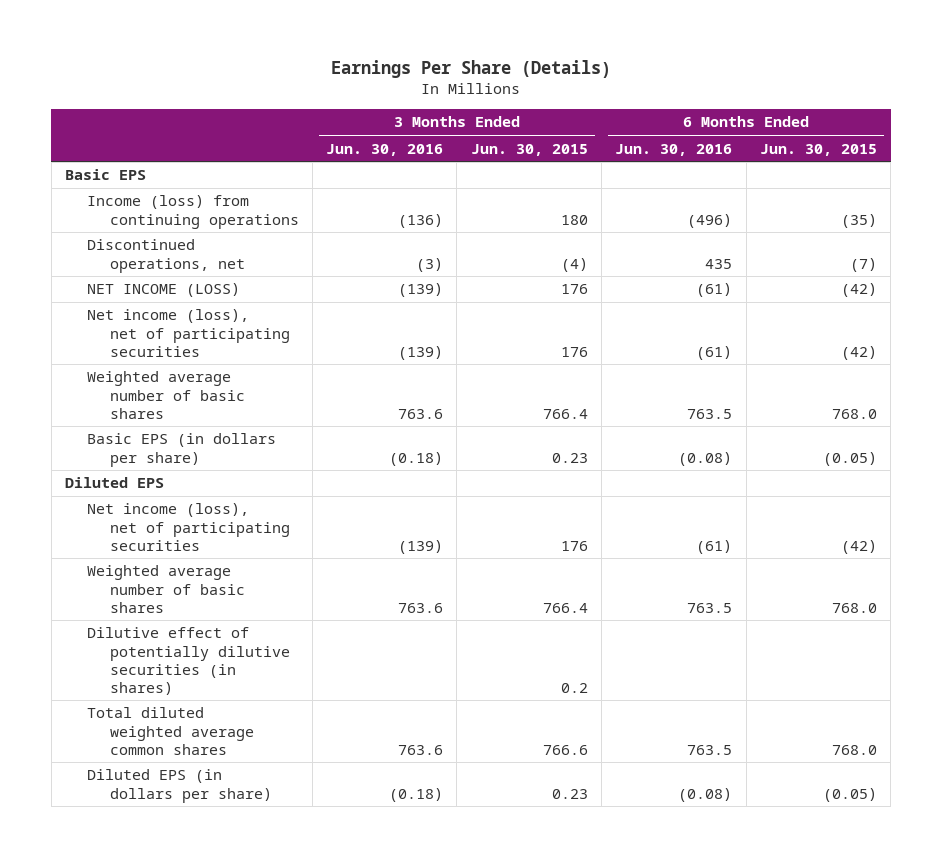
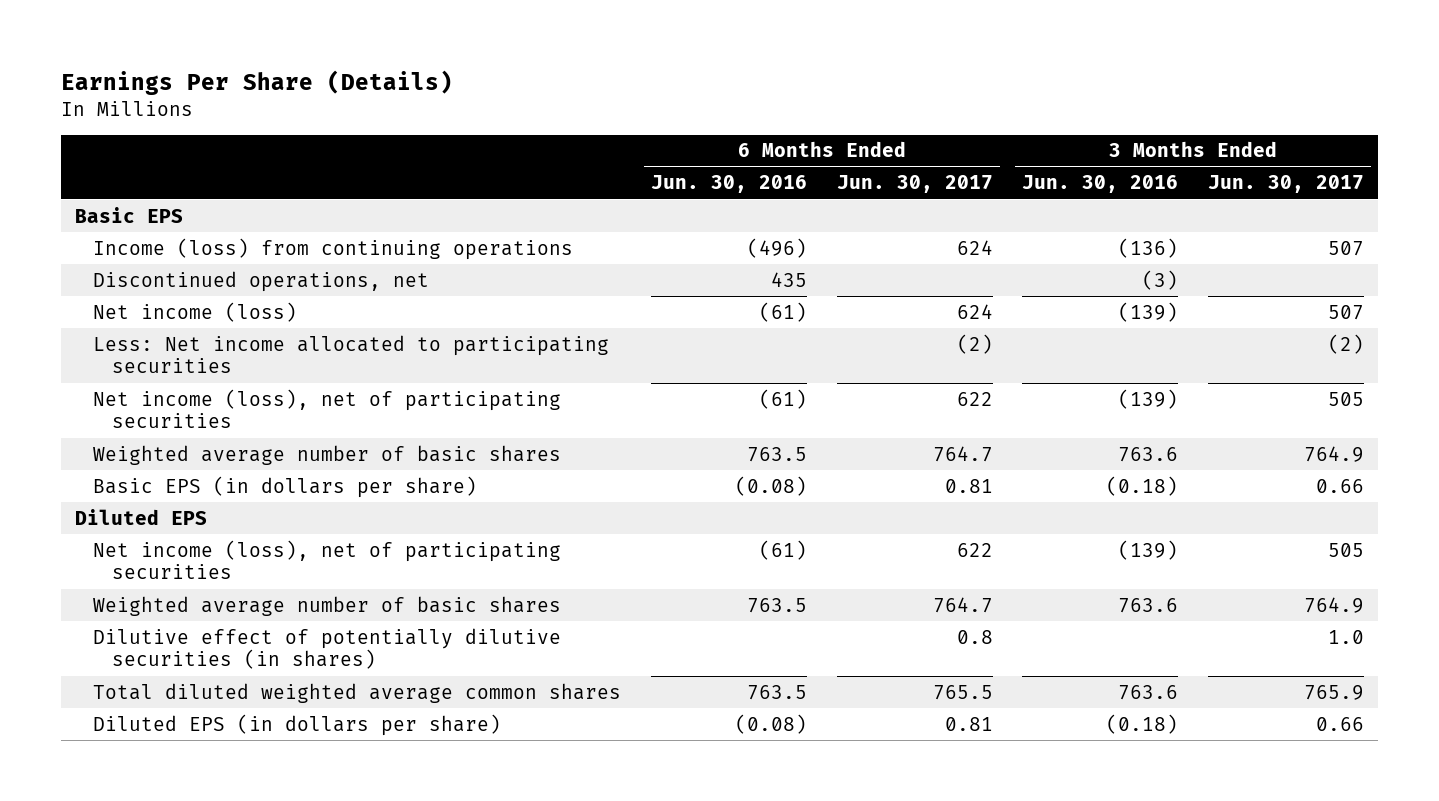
[470,143,588,156] Jun. 30, 2015 -> none
[759,143,877,156] Jun. 30, 2015 -> none
none -> [836,175,993,194] Jun. 30, 2017
none -> [1207,175,1364,194] Jun. 30, 2017
[87,283,241,298] NET INCOME (LOSS) -> [93,301,298,322] Net income (loss)
none -> [93,334,610,374] Less: Net income allocated to participating securities

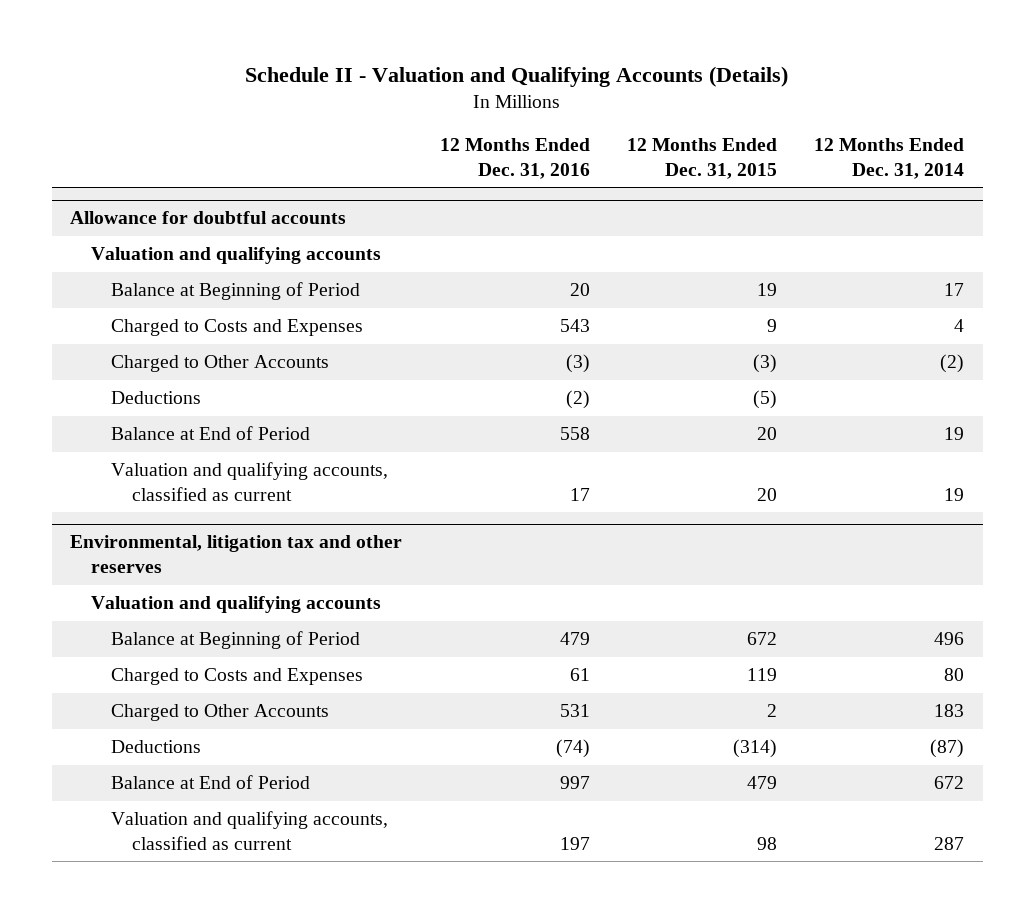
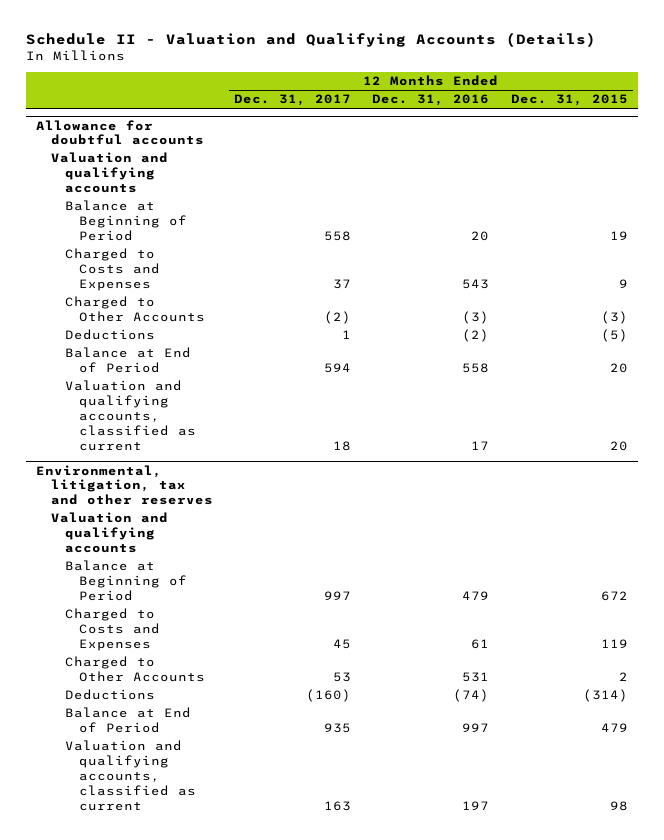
[814,138,965,179] 12 Months Ended Dec. 31, 2014 -> none
none -> [234,94,352,107] Dec. 31, 2017
[70,535,403,574] Environmental, litigation tax and other reserves -> [36,464,213,506] Environmental, litigation, tax and other reserves

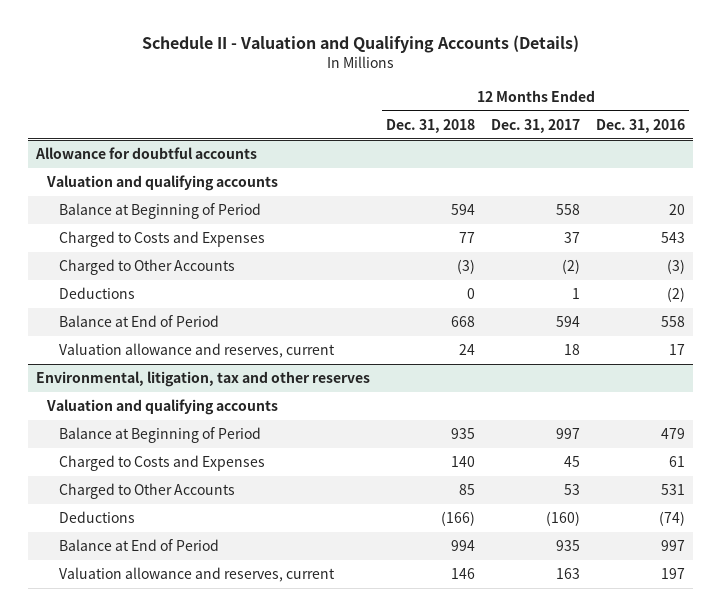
[510,94,628,107] Dec. 31, 2015 -> none
none -> [385,118,475,133] Dec. 31, 2018
[65,380,197,451] Valuation and qualifying accounts, classified as current -> [59,343,336,359] Valuation allowance and reserves, current
[65,740,197,811] Valuation and qualifying accounts, classified as current -> [59,567,336,583] Valuation allowance and reserves, current

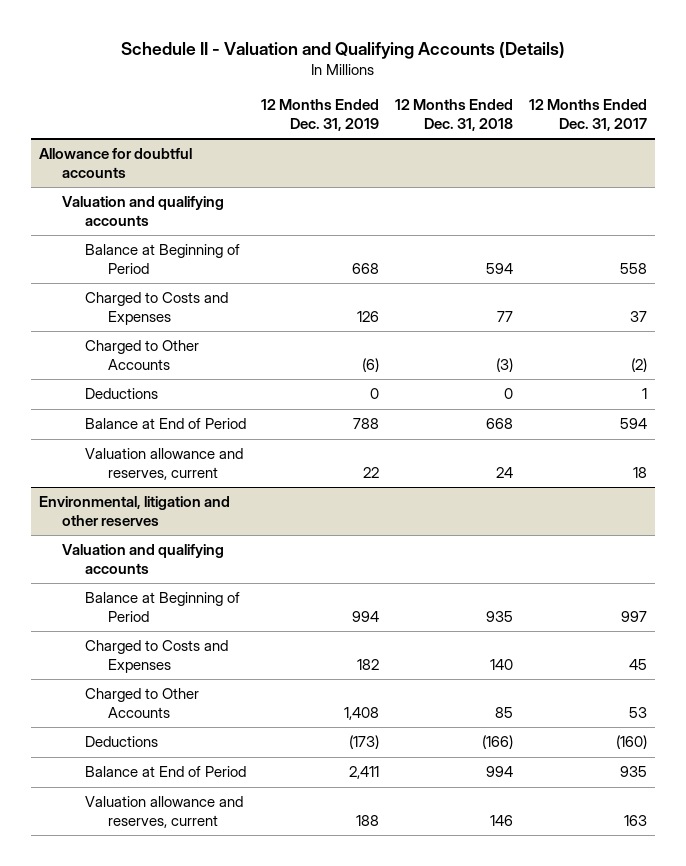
[596,118,686,133] Dec. 31, 2016 -> none
none -> [261,99,380,131] 12 Months Ended Dec. 31, 2019
[35,371,370,388] Environmental, litigation, tax and other reserves -> [39,496,231,526] Environmental, litigation and other reserves

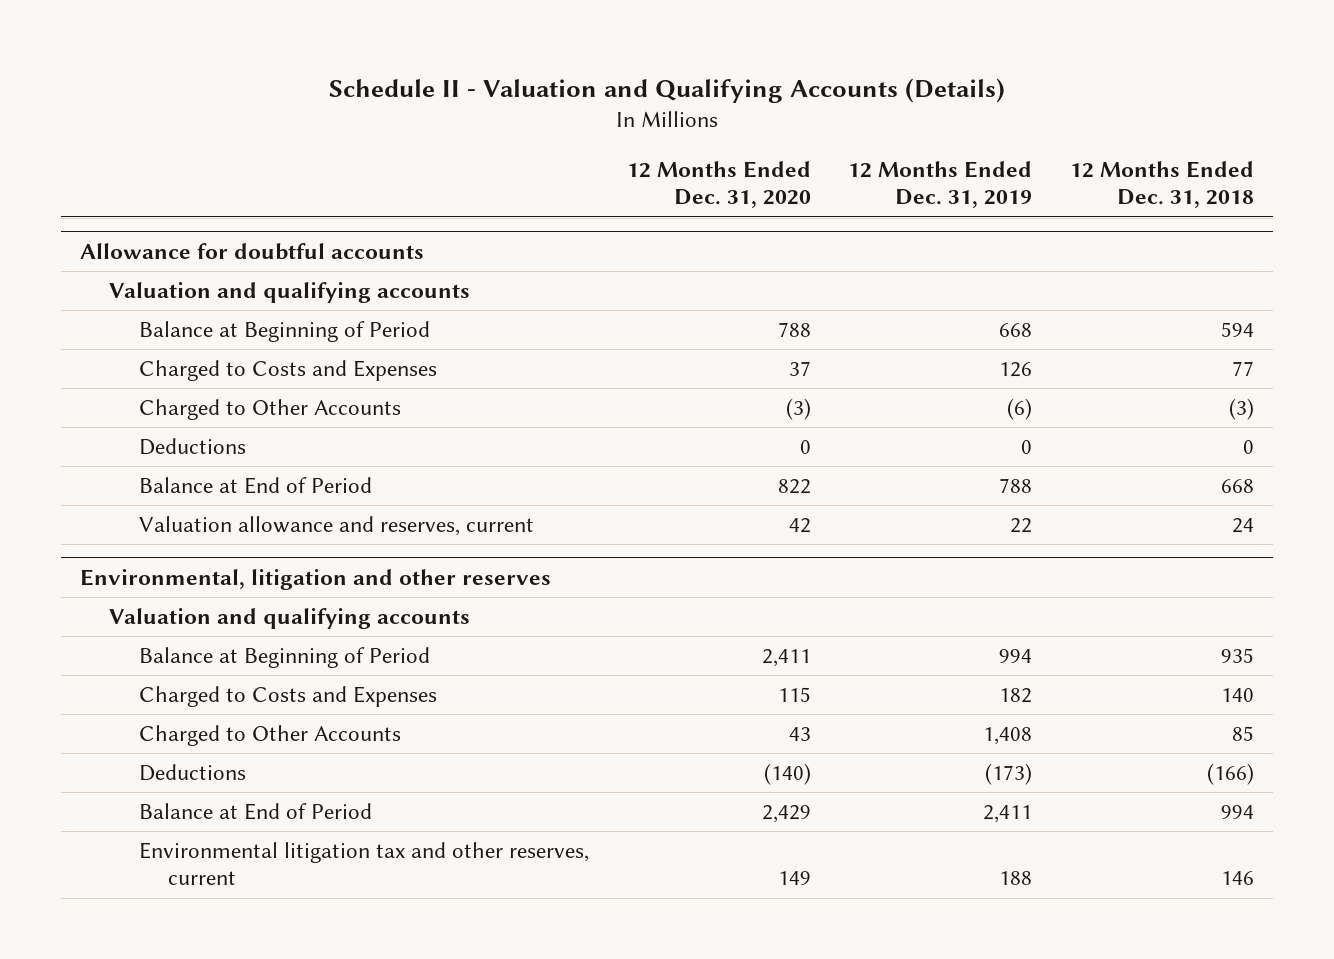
[528,99,647,131] 12 Months Ended Dec. 31, 2017 -> none
none -> [626,161,811,209] 12 Months Ended Dec. 31, 2020
[84,796,243,828] Valuation allowance and reserves, current -> [138,841,589,886] Environmental litigation tax and other reserves, current

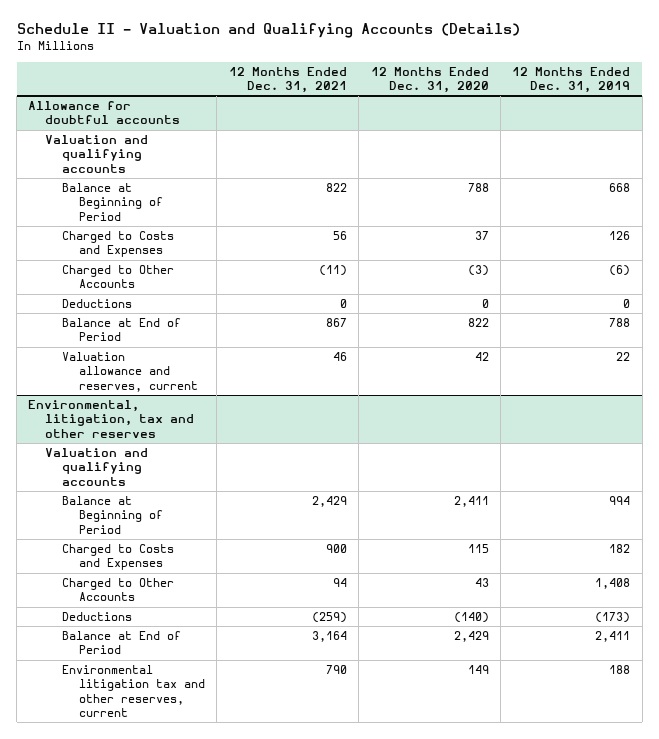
[1069,161,1254,209] 12 Months Ended Dec. 31, 2018 -> none
none -> [228,66,347,93] 12 Months Ended Dec. 31, 2021
[80,568,552,590] Environmental, litigation and other reserves -> [28,400,195,438] Environmental, litigation, tax and other reserves

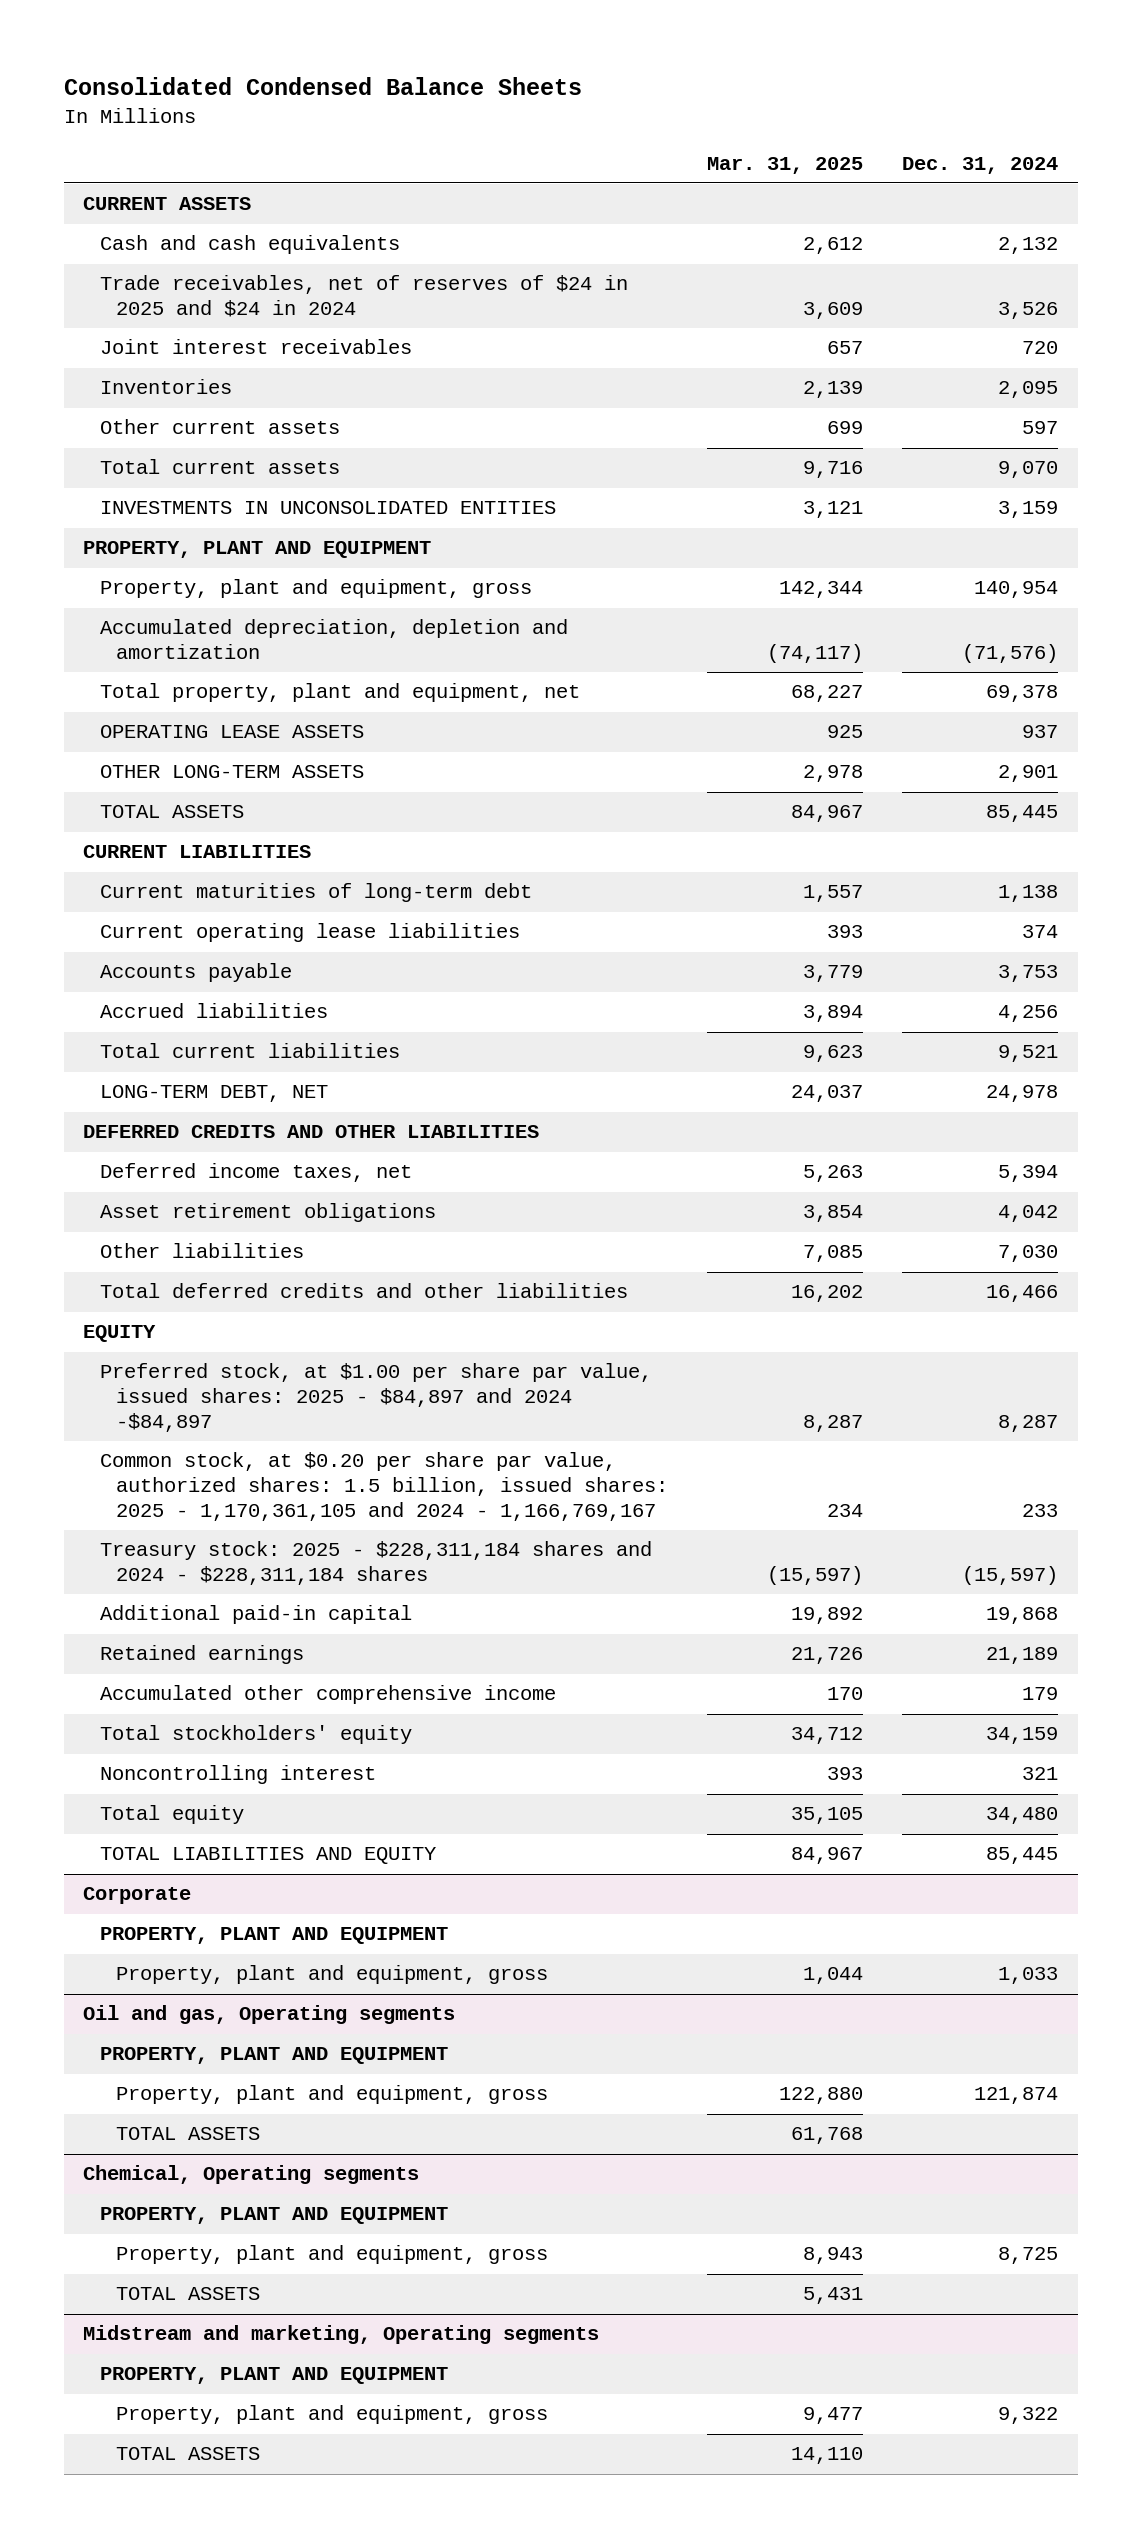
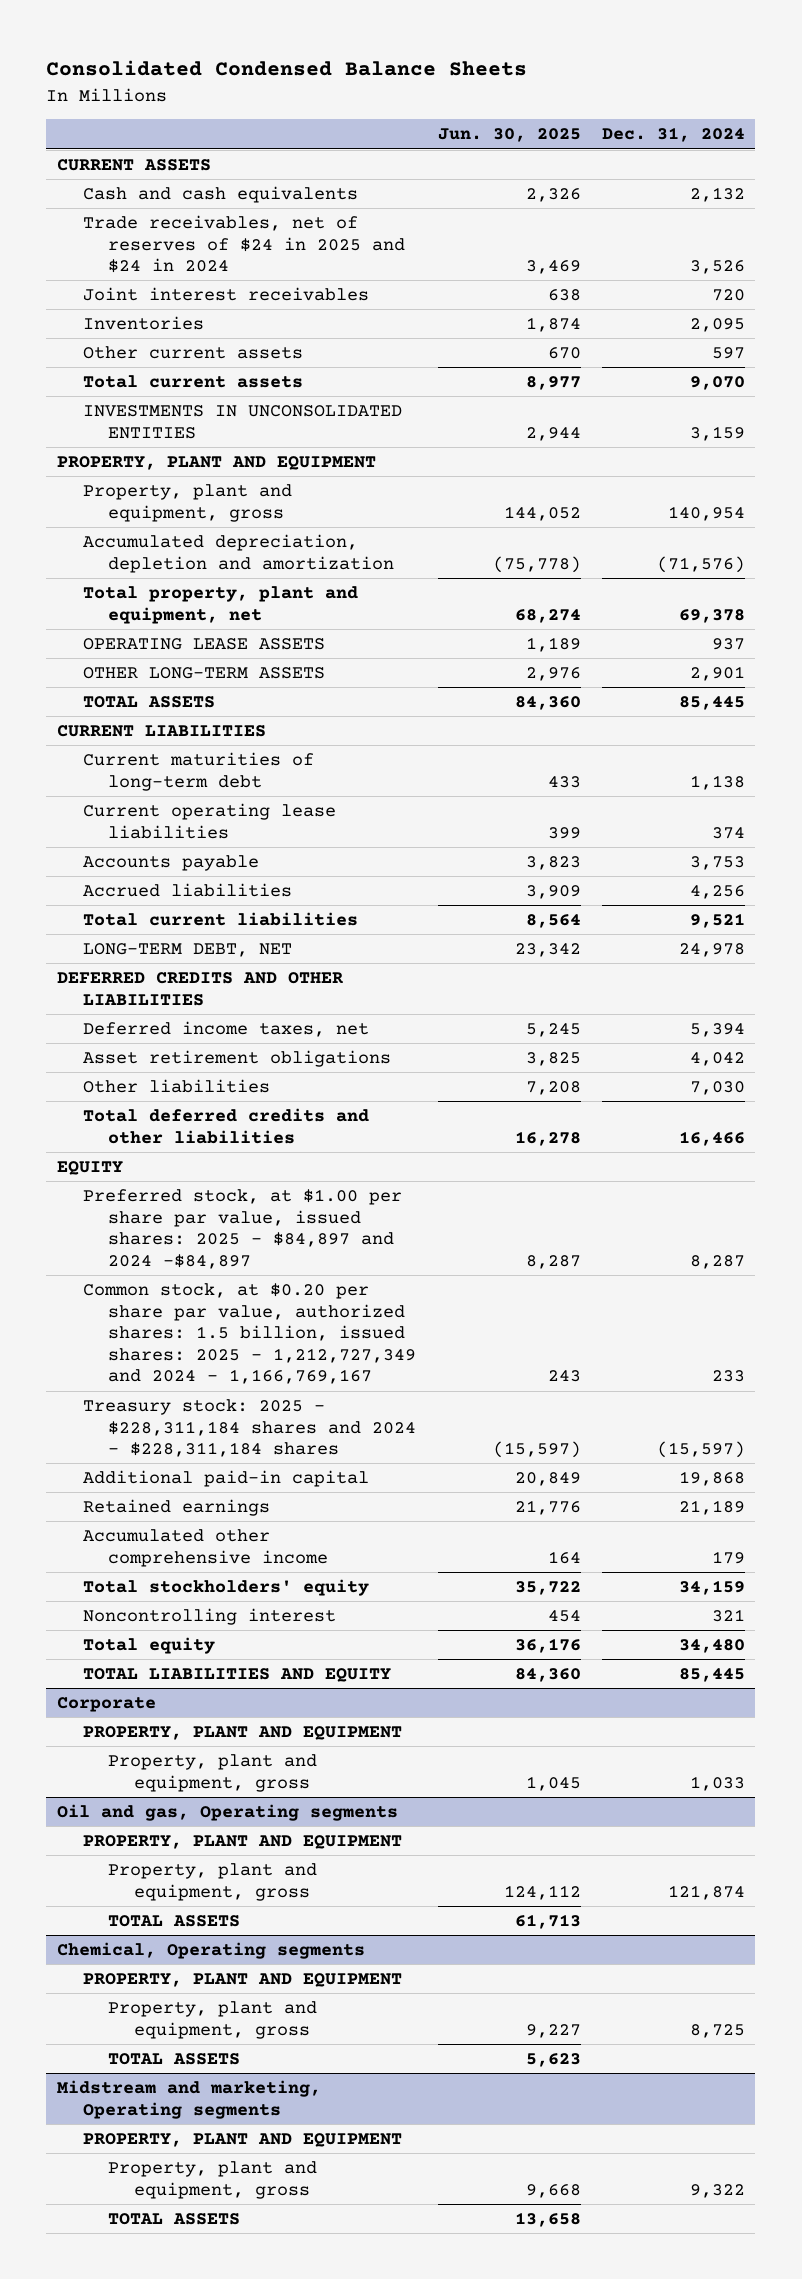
[707,156,864,174] Mar. 31, 2025 -> none
none -> [437,128,581,143] Jun. 30, 2025
[99,1452,668,1522] Common stock, at $0.20 per share par value, authorized shares: 1.5 billion, issued shares: 2025 - 1,170,361,105 and 2024 - 1,166,769,167 -> [82,1283,417,1385] Common stock, at $0.20 per share par value, authorized shares: 1.5 billion, issued shares: 2025 - 1,212,727,349 and 2024 - 1,166,769,167

